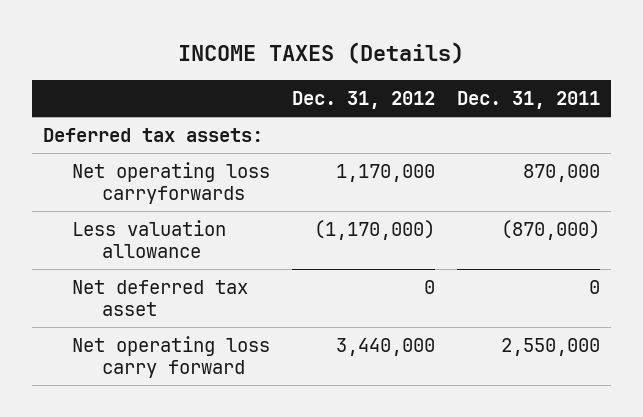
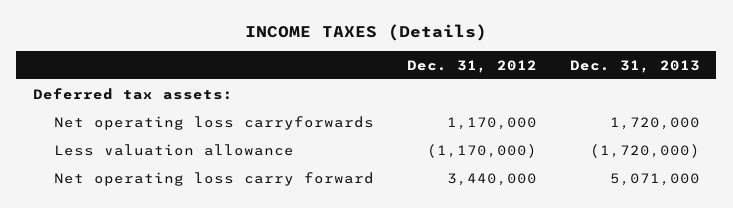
[456,91,600,110] Dec. 31, 2011 -> none
none -> [569,59,700,73] Dec. 31, 2013
[72,279,249,316] Net deferred tax asset -> none

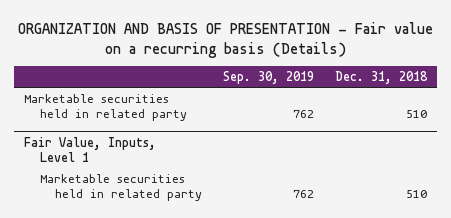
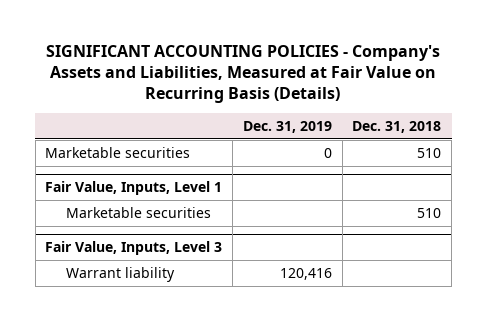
[17,21,433,58] ORGANIZATION AND BASIS OF PRESENTATION - Fair value on a recurring basis (Details) -> [46,44,441,104] SIGNIFICANT ACCOUNTING POLICIES - Company's Assets and Liabilities, Measured at Fair Value on Recurring Basis (Details)
[222,71,314,85] Sep. 30, 2019 -> none
none -> [242,120,332,133] Dec. 31, 2019
[24,93,187,122] Marketable securities held in related party -> [45,146,191,158] Marketable securities
[39,173,202,202] Marketable securities held in related party -> [65,206,211,218] Marketable securities
none -> [45,241,223,256] Fair Value, Inputs, Level 3
none -> [65,266,175,282] Warrant liability

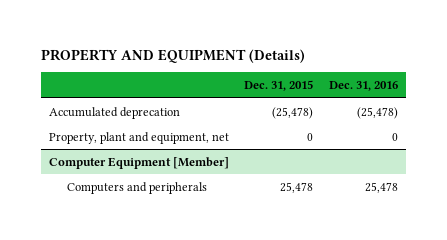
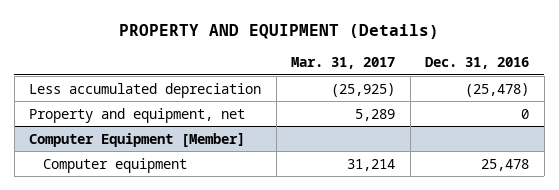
[244,80,314,92] Dec. 31, 2015 -> none
none -> [291,57,396,70] Mar. 31, 2017
[48,106,180,119] Accumulated deprecation -> [29,82,262,98] Less accumulated depreciation
[48,131,229,144] Property, plant and equipment, net -> [29,107,246,123] Property and equipment, net
[66,181,207,194] Computers and peripherals -> [42,157,187,173] Computer equipment

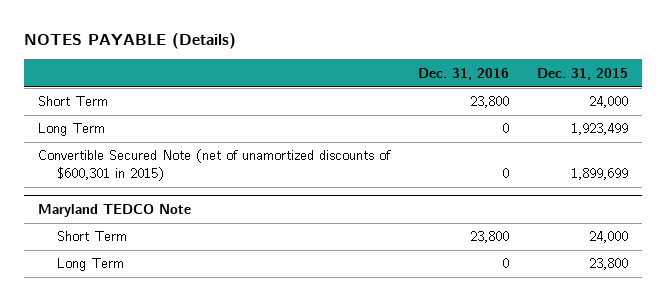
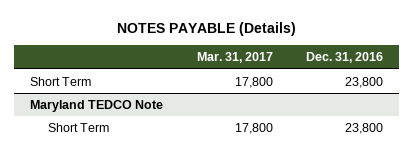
[536,67,628,80] Dec. 31, 2015 -> none
none -> [196,52,273,64] Mar. 31, 2017
[37,123,105,137] Long Term -> none
[37,149,391,181] Convertible Secured Note (net of unamortized discounts of $600,301 in 2015) -> none
[57,258,125,272] Long Term -> none

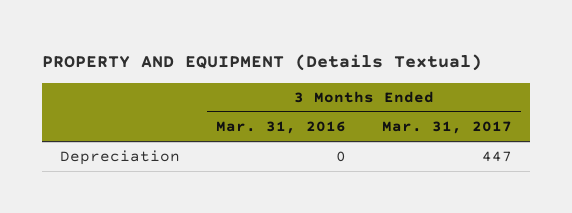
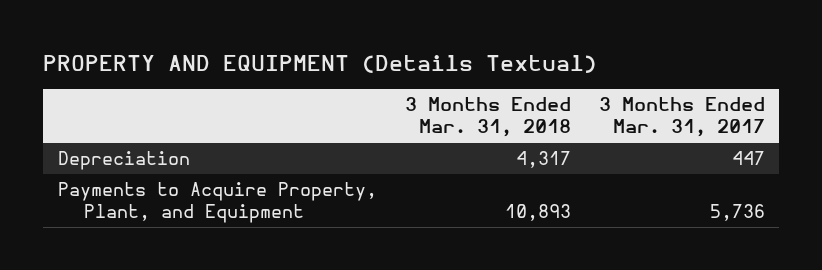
[216,121,347,135] Mar. 31, 2016 -> none
none -> [404,97,571,138] 3 Months Ended Mar. 31, 2018
none -> [57,182,377,224] Payments to Acquire Property, Plant, and Equipment

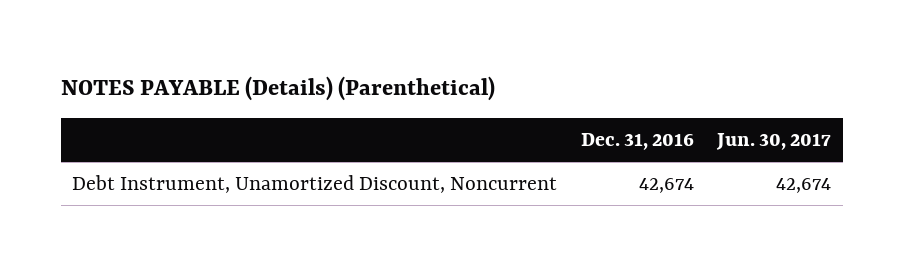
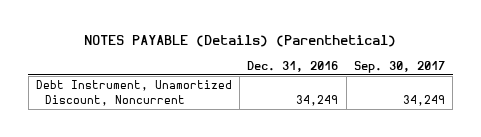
[716,132,832,150] Jun. 30, 2017 -> none
none -> [353,60,445,73] Sep. 30, 2017
[638,178,694,194] 42,674 -> [296,94,339,106] 34,249

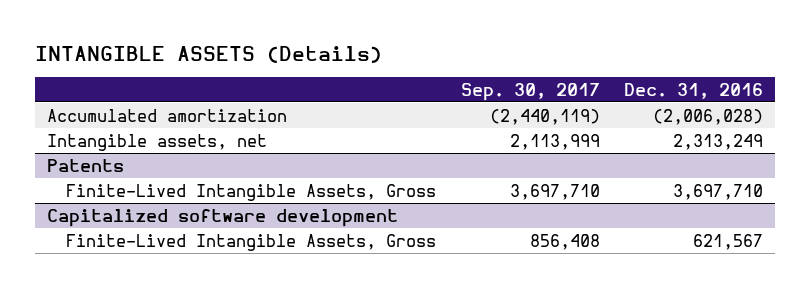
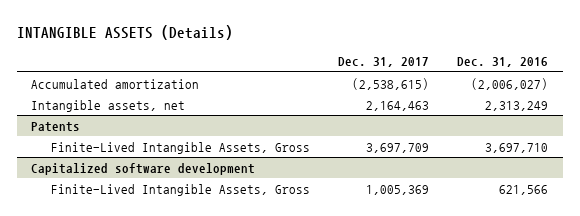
[460,82,600,101] Sep. 30, 2017 -> none
none -> [338,57,430,68] Dec. 31, 2017
[652,108,763,125] (2,006,028) -> [471,77,549,90] (2,006,027)
[692,233,763,250] 621,567 -> [499,184,549,195] 621,566

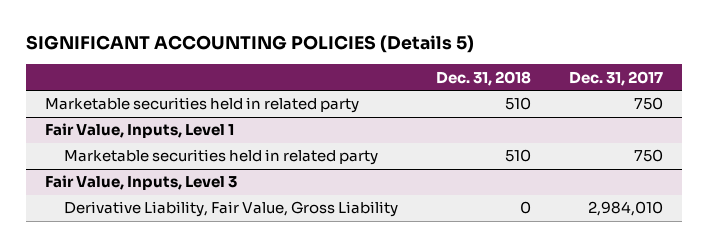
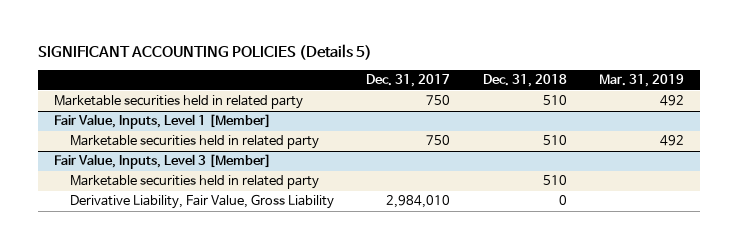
none -> [598,74,684,88] Mar. 31, 2019
[45,123,235,139] Fair Value, Inputs, Level 1 -> [53,114,271,130] Fair Value, Inputs, Level 1 [Member]
[45,175,238,191] Fair Value, Inputs, Level 3 -> [53,154,271,170] Fair Value, Inputs, Level 3 [Member]
none -> [70,175,320,190] Marketable securities held in related party

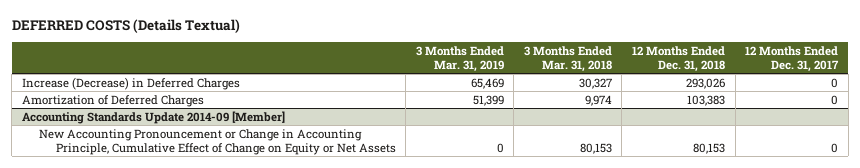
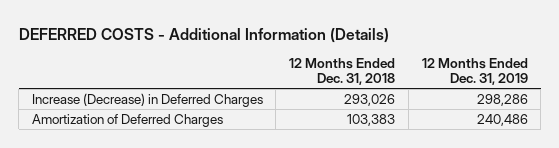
[11,19,240,34] DEFERRED COSTS (Details Textual) -> [18,27,389,43] DEFERRED COSTS - Additional Information (Details)
[415,45,504,72] 3 Months Ended Mar. 31, 2019 -> none
[523,45,612,72] 3 Months Ended Mar. 31, 2018 -> none
[745,45,840,72] 12 Months Ended Dec. 31, 2017 -> none
none -> [421,57,528,86] 12 Months Ended Dec. 31, 2019
[21,110,285,124] Accounting Standards Update 2014-09 [Member] -> none
[38,128,396,155] New Accounting Pronouncement or Change in Accounting Principle, Cumulative Effect of Change on Equity or Net Assets -> none

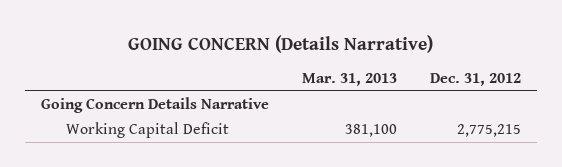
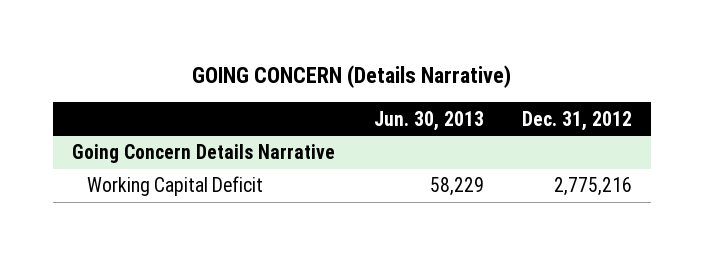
[302,73,398,87] Mar. 31, 2013 -> none
none -> [373,110,484,131] Jun. 30, 2013
[456,124,521,138] 2,775,215 -> [554,177,633,197] 2,775,216

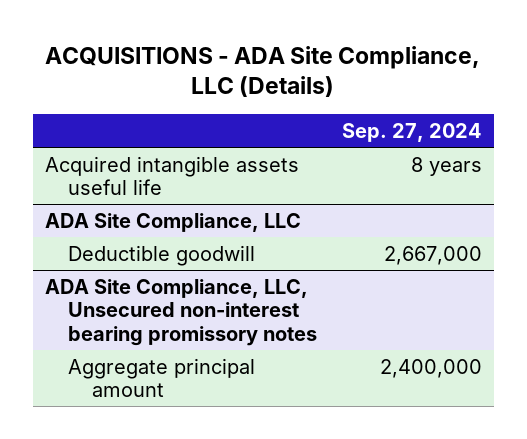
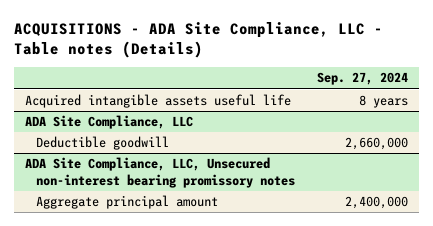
[45,45,481,98] ACQUISITIONS - ADA Site Compliance, LLC (Details) -> [13,22,383,59] ACQUISITIONS - ADA Site Compliance, LLC - Table notes (Details)
[383,245,482,265] 2,667,000 -> [344,137,408,151] 2,660,000

